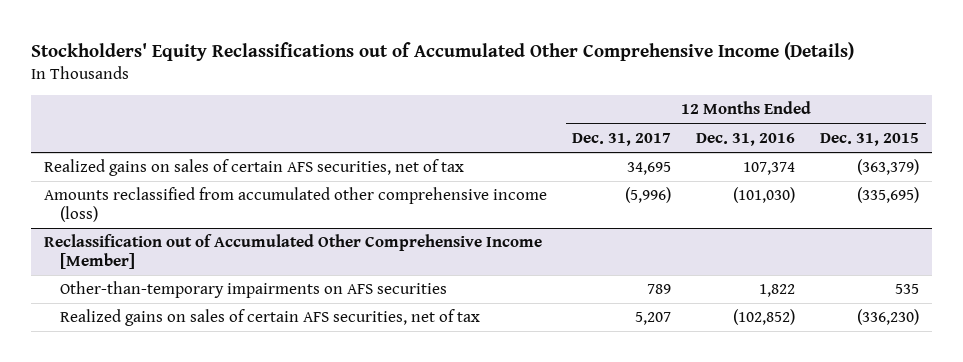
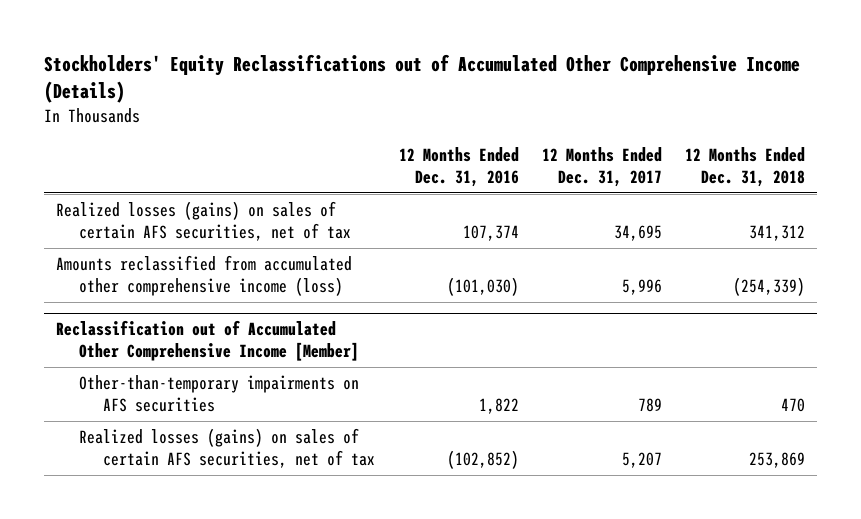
[820,132,920,146] Dec. 31, 2015 -> none
none -> [685,147,806,188] 12 Months Ended Dec. 31, 2018
[43,159,464,177] Realized gains on sales of certain AFS securities, net of tax -> [55,200,352,242] Realized losses (gains) on sales of certain AFS securities, net of tax
[625,187,672,204] (5,996) -> [621,279,662,296] 5,996
[60,309,481,327] Realized gains on sales of certain AFS securities, net of tax -> [79,427,376,469] Realized losses (gains) on sales of certain AFS securities, net of tax

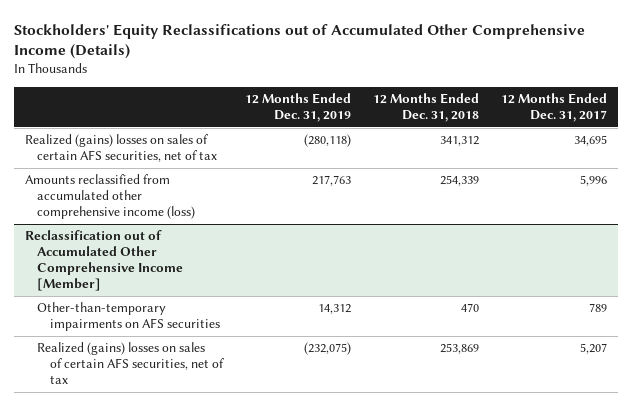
[398,147,519,188] 12 Months Ended Dec. 31, 2016 -> none
none -> [244,93,351,122] 12 Months Ended Dec. 31, 2019
[55,200,352,242] Realized losses (gains) on sales of certain AFS securities, net of tax -> [24,134,218,163] Realized (gains) losses on sales of certain AFS securities, net of tax
[733,277,806,297] (254,339) -> [439,175,479,187] 254,339
[79,427,376,469] Realized losses (gains) on sales of certain AFS securities, net of tax -> [37,342,224,385] Realized (gains) losses on sales of certain AFS securities, net of tax

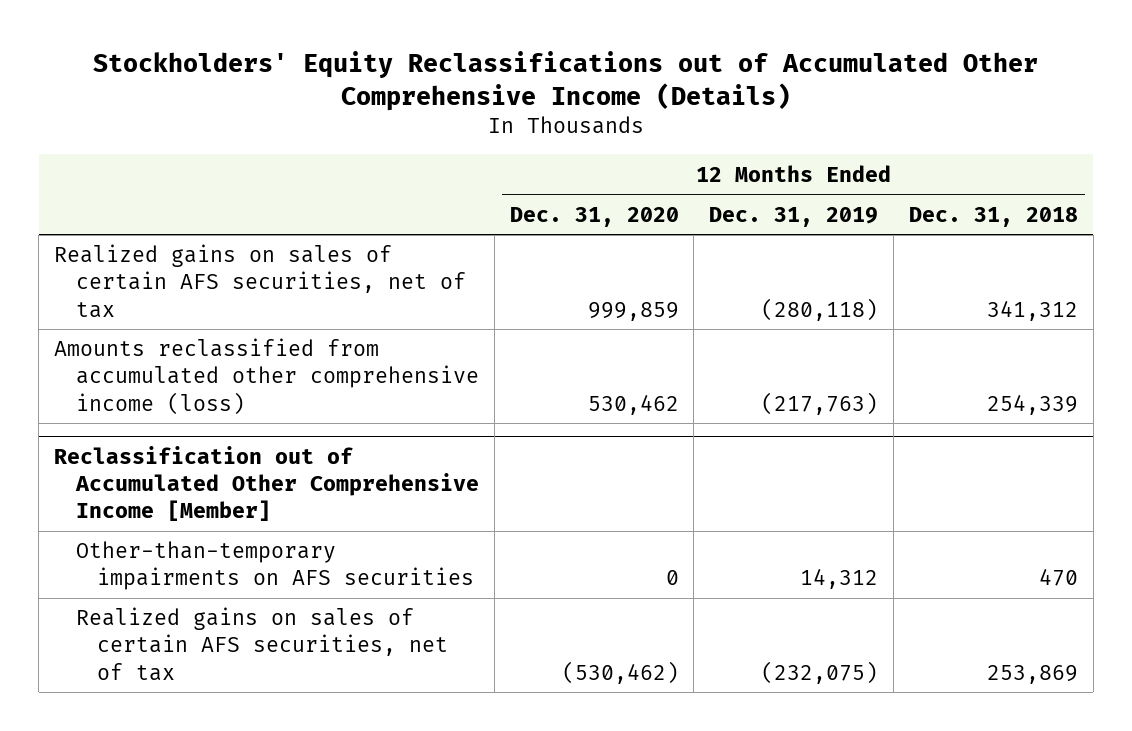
[500,93,607,122] 12 Months Ended Dec. 31, 2017 -> none
none -> [509,206,679,227] Dec. 31, 2020
[24,134,218,163] Realized (gains) losses on sales of certain AFS securities, net of tax -> [54,244,466,318] Realized gains on sales of certain AFS securities, net of tax
[311,175,351,187] 217,763 -> [761,391,879,415] (217,763)
[37,342,224,385] Realized (gains) losses on sales of certain AFS securities, net of tax -> [75,607,449,681] Realized gains on sales of certain AFS securities, net of tax

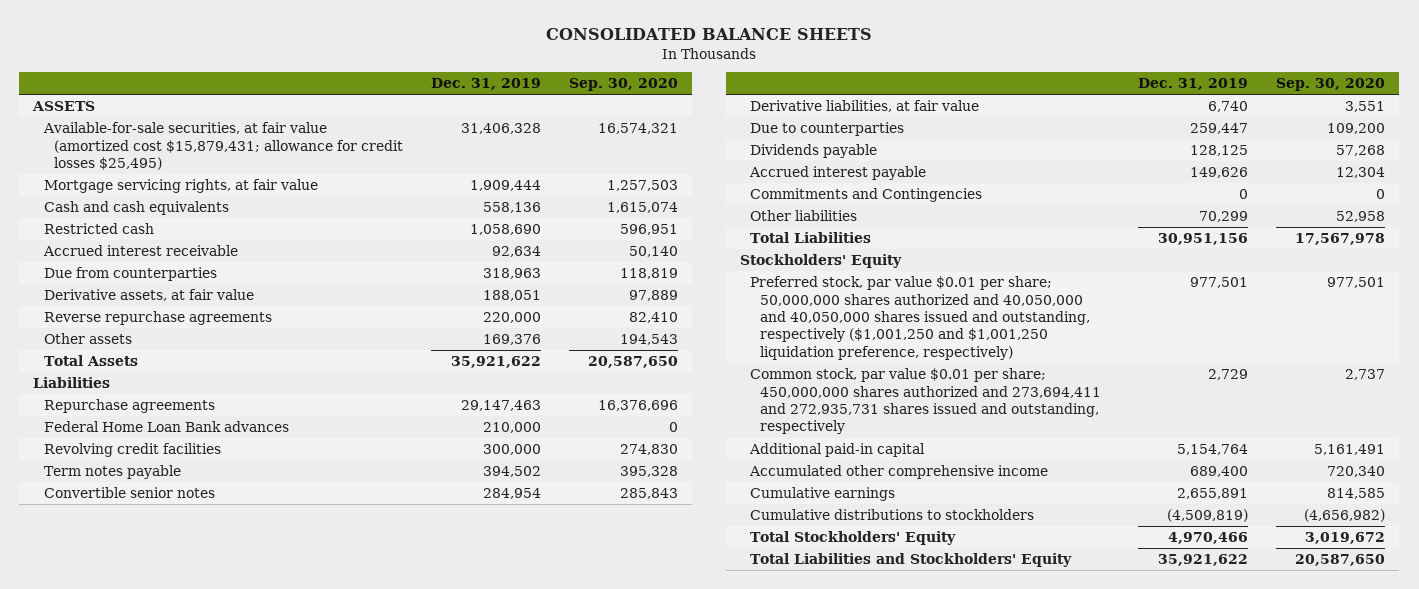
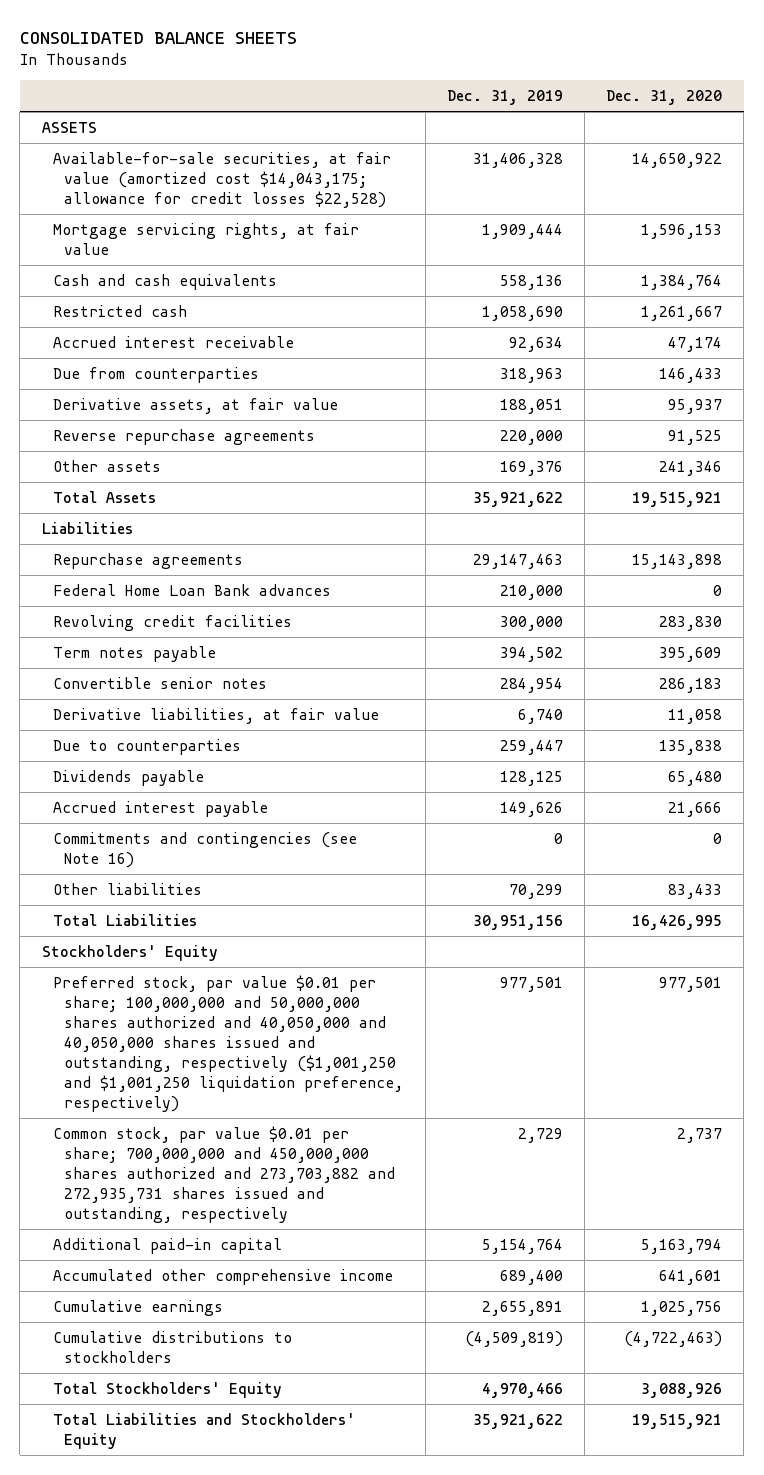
[569,78,679,92] Sep. 30, 2020 -> none
none -> [606,90,723,106] Dec. 31, 2020
[42,122,403,171] Available-for-sale securities, at fair value (amortized cost $15,879,431; allowance for credit losses $25,495) -> [53,151,392,208] Available-for-sale securities, at fair value (amortized cost $14,043,175; allowance for credit losses $22,528)
[750,188,983,203] Commitments and Contingencies -> [53,831,358,868] Commitments and contingencies (see Note 16)
[750,276,1091,360] Preferred stock, par value $0.01 per share; 50,000,000 shares authorized and 40,050,000 and 40,050,000 shares issued and outstanding, respectively ($1,001,250 and $1,001,250 liquidation preference, respectively) -> [53,974,404,1112] Preferred stock, par value $0.01 per share; 100,000,000 and 50,000,000 shares authorized and 40,050,000 and 40,050,000 shares issued and outstanding, respectively ($1,001,250 and $1,001,250 liquidation preference, respectively)
[750,368,1102,435] Common stock, par value $0.01 per share; 450,000,000 shares authorized and 273,694,411 and 272,935,731 shares issued and outstanding, respectively -> [53,1125,396,1223] Common stock, par value $0.01 per share; 700,000,000 and 450,000,000 shares authorized and 273,703,882 and 272,935,731 shares issued and outstanding, respectively

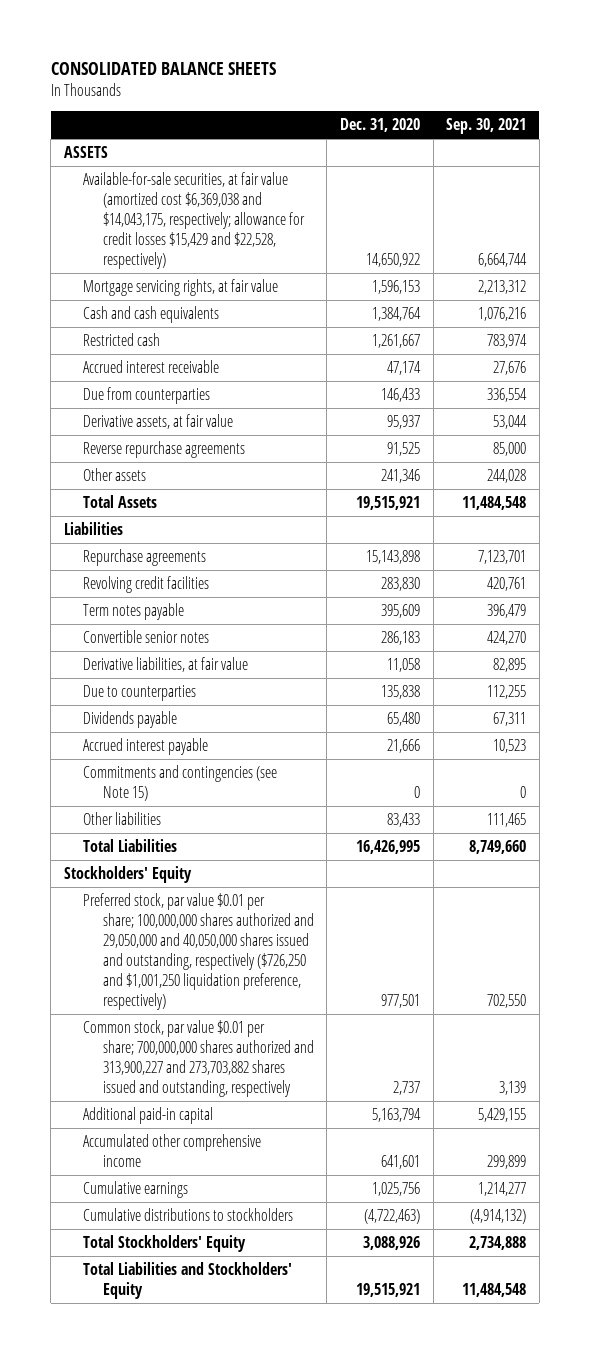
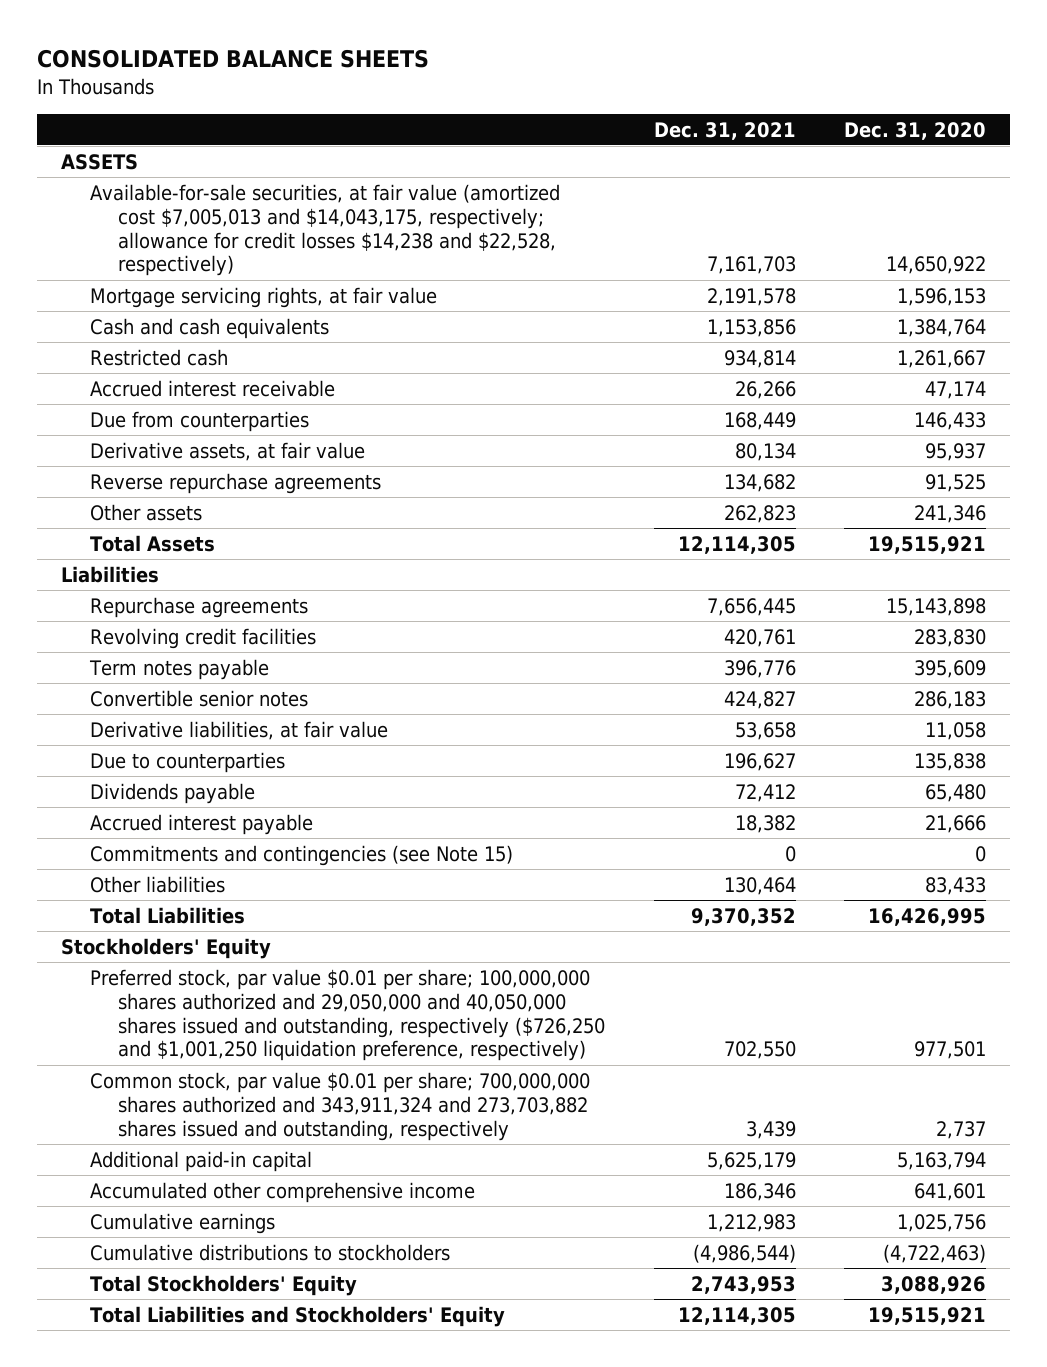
[446,118,527,135] Sep. 30, 2021 -> none
none -> [653,121,796,140] Dec. 31, 2021
[83,172,305,269] Available-for-sale securities, at fair value (amortized cost $6,369,038 and $14,043,175, respectively; allowance for credit losses $15,429 and $22,528, respectively) -> [89,183,560,277] Available-for-sale securities, at fair value (amortized cost $7,005,013 and $14,043,175, respectively; allowance for credit losses $14,238 and $22,528, respectively)
[83,1020,314,1098] Common stock, par value $0.01 per share; 700,000,000 shares authorized and 313,900,227 and 273,703,882 shares issued and outstanding, respectively -> [89,1071,590,1141] Common stock, par value $0.01 per share; 700,000,000 shares authorized and 343,911,324 and 273,703,882 shares issued and outstanding, respectively

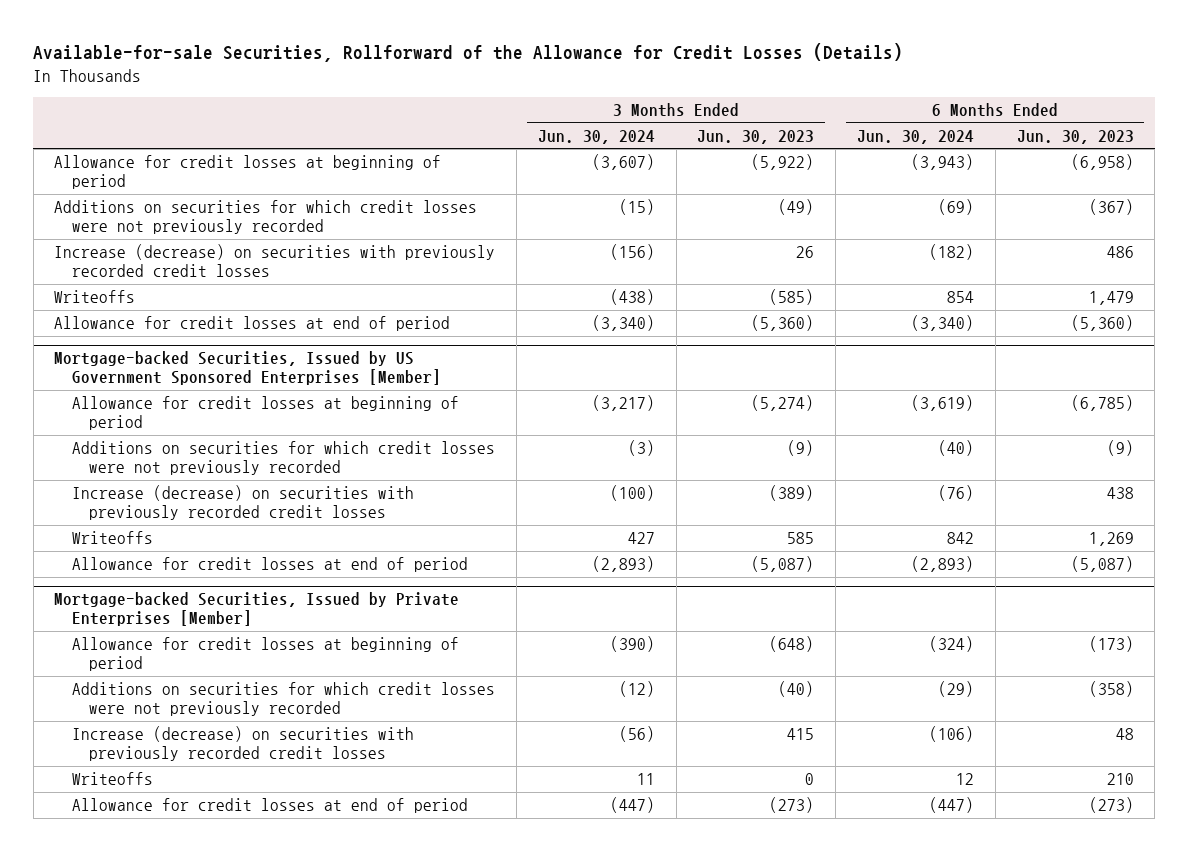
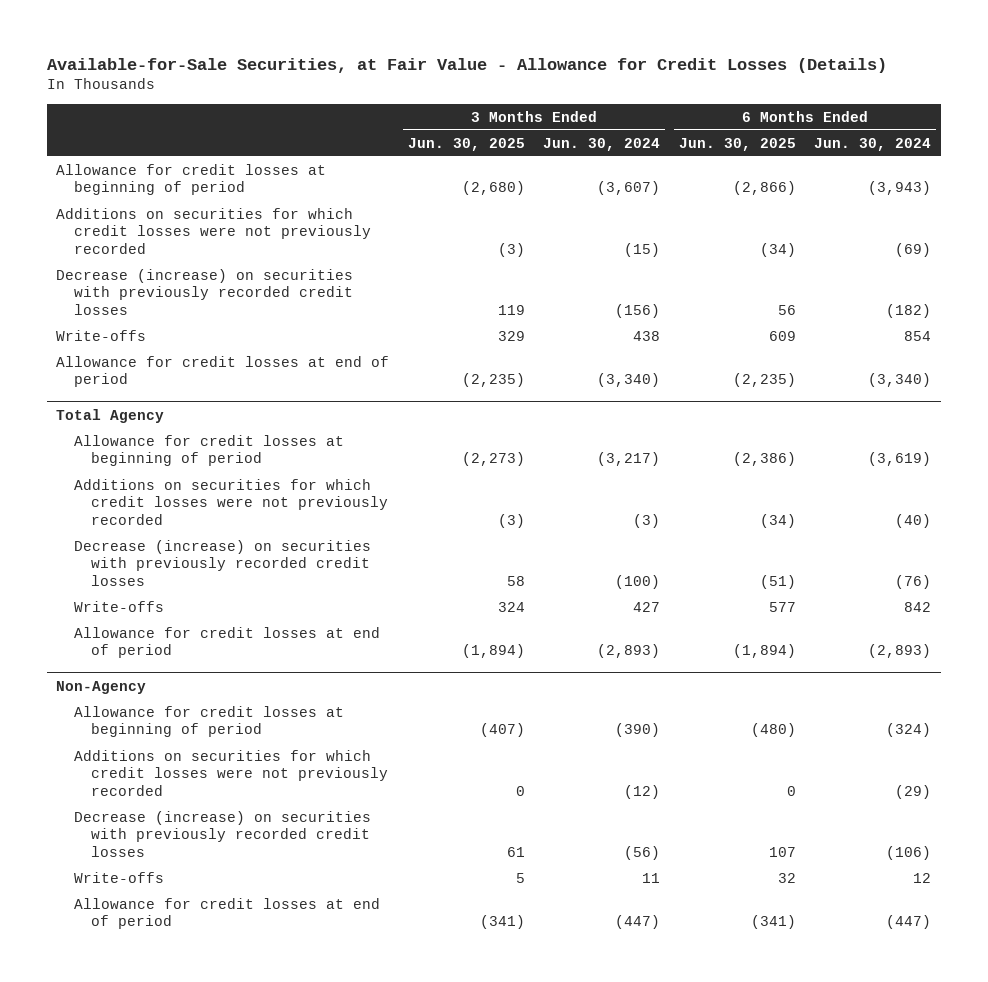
[33,43,904,63] Available-for-sale Securities, Rollforward of the Allowance for Credit Losses (Details) -> [46,57,887,73] Available-for-Sale Securities, at Fair Value - Allowance for Credit Losses (Details)
[697,129,815,144] Jun. 30, 2023 -> none
[1016,129,1134,144] Jun. 30, 2023 -> none
none -> [407,137,525,151] Jun. 30, 2025
none -> [678,137,796,151] Jun. 30, 2025
[54,290,136,304] Writeoffs -> none
[54,244,496,277] Increase (decrease) on securities with previously recorded credit losses -> [56,268,354,316] Decrease (increase) on securities with previously recorded credit losses
none -> [56,329,147,341] Write-offs
[54,351,441,386] Mortgage-backed Securities, Issued by US Government Sponsored Enterprises [Member] -> [56,408,165,423] Total Agency
[71,485,414,520] Increase (decrease) on securities with previously recorded credit losses -> [73,539,371,587] Decrease (increase) on securities with previously recorded credit losses
[71,531,153,545] Writeoffs -> [73,600,164,612] Write-offs
[54,592,460,627] Mortgage-backed Securities, Issued by Private Enterprises [Member] -> [56,680,147,694] Non-Agency
[71,726,414,761] Increase (decrease) on securities with previously recorded credit losses -> [73,810,371,858] Decrease (increase) on securities with previously recorded credit losses
[71,772,153,786] Writeoffs -> [73,871,164,883] Write-offs

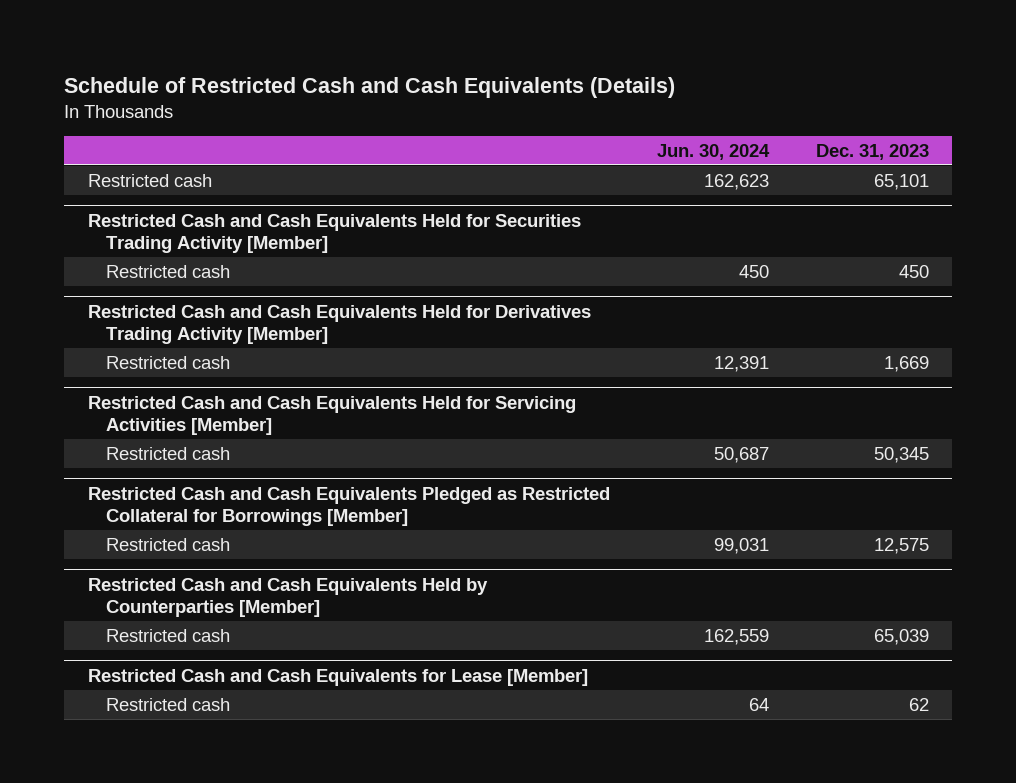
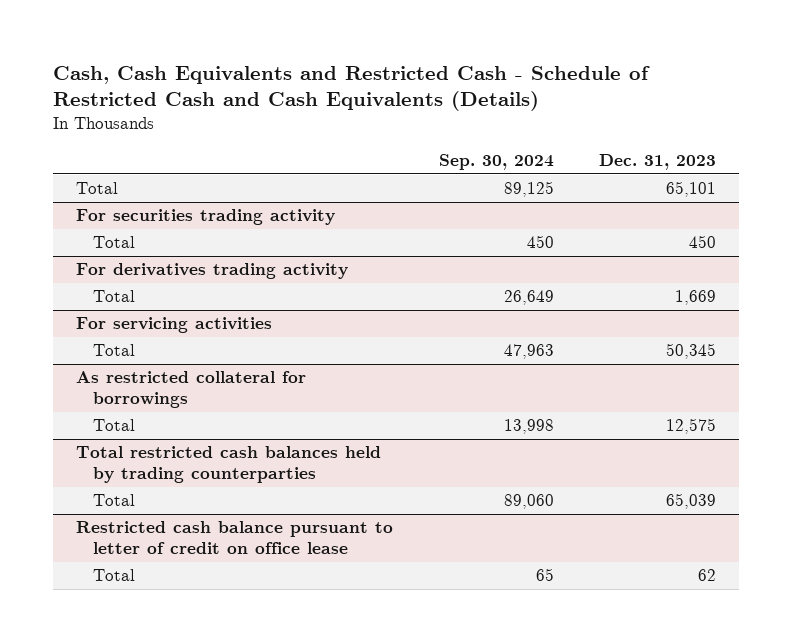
[63,76,675,98] Schedule of Restricted Cash and Cash Equivalents (Details) -> [53,65,651,112] Cash, Cash Equivalents and Restricted Cash - Schedule of Restricted Cash and Cash Equivalents (Details)
[656,143,770,160] Jun. 30, 2024 -> none
none -> [438,153,554,170] Sep. 30, 2024
[87,173,212,187] Restricted cash -> [76,182,119,195] Total
[87,213,581,253] Restricted Cash and Cash Equivalents Held for Securities Trading Activity [Member] -> [76,209,336,226] For securities trading activity
[105,264,230,278] Restricted cash -> [93,236,136,249] Total
[87,304,591,344] Restricted Cash and Cash Equivalents Held for Derivatives Trading Activity [Member] -> [76,263,349,280] For derivatives trading activity
[105,355,230,369] Restricted cash -> [93,290,136,303] Total
[87,395,576,435] Restricted Cash and Cash Equivalents Held for Servicing Activities [Member] -> [76,317,273,334] For servicing activities
[105,446,230,460] Restricted cash -> [93,344,136,357] Total
[87,486,610,526] Restricted Cash and Cash Equivalents Pledged as Restricted Collateral for Borrowings [Member] -> [76,371,307,409] As restricted collateral for borrowings
[105,537,230,551] Restricted cash -> [93,419,136,432] Total
[87,577,488,617] Restricted Cash and Cash Equivalents Held by Counterparties [Member] -> [76,446,382,484] Total restricted cash balances held by trading counterparties
[105,628,230,642] Restricted cash -> [93,494,136,507] Total
[87,668,588,686] Restricted Cash and Cash Equivalents for Lease [Member] -> [76,521,394,555] Restricted cash balance pursuant to letter of credit on office lease
[105,697,230,711] Restricted cash -> [93,569,136,582] Total

